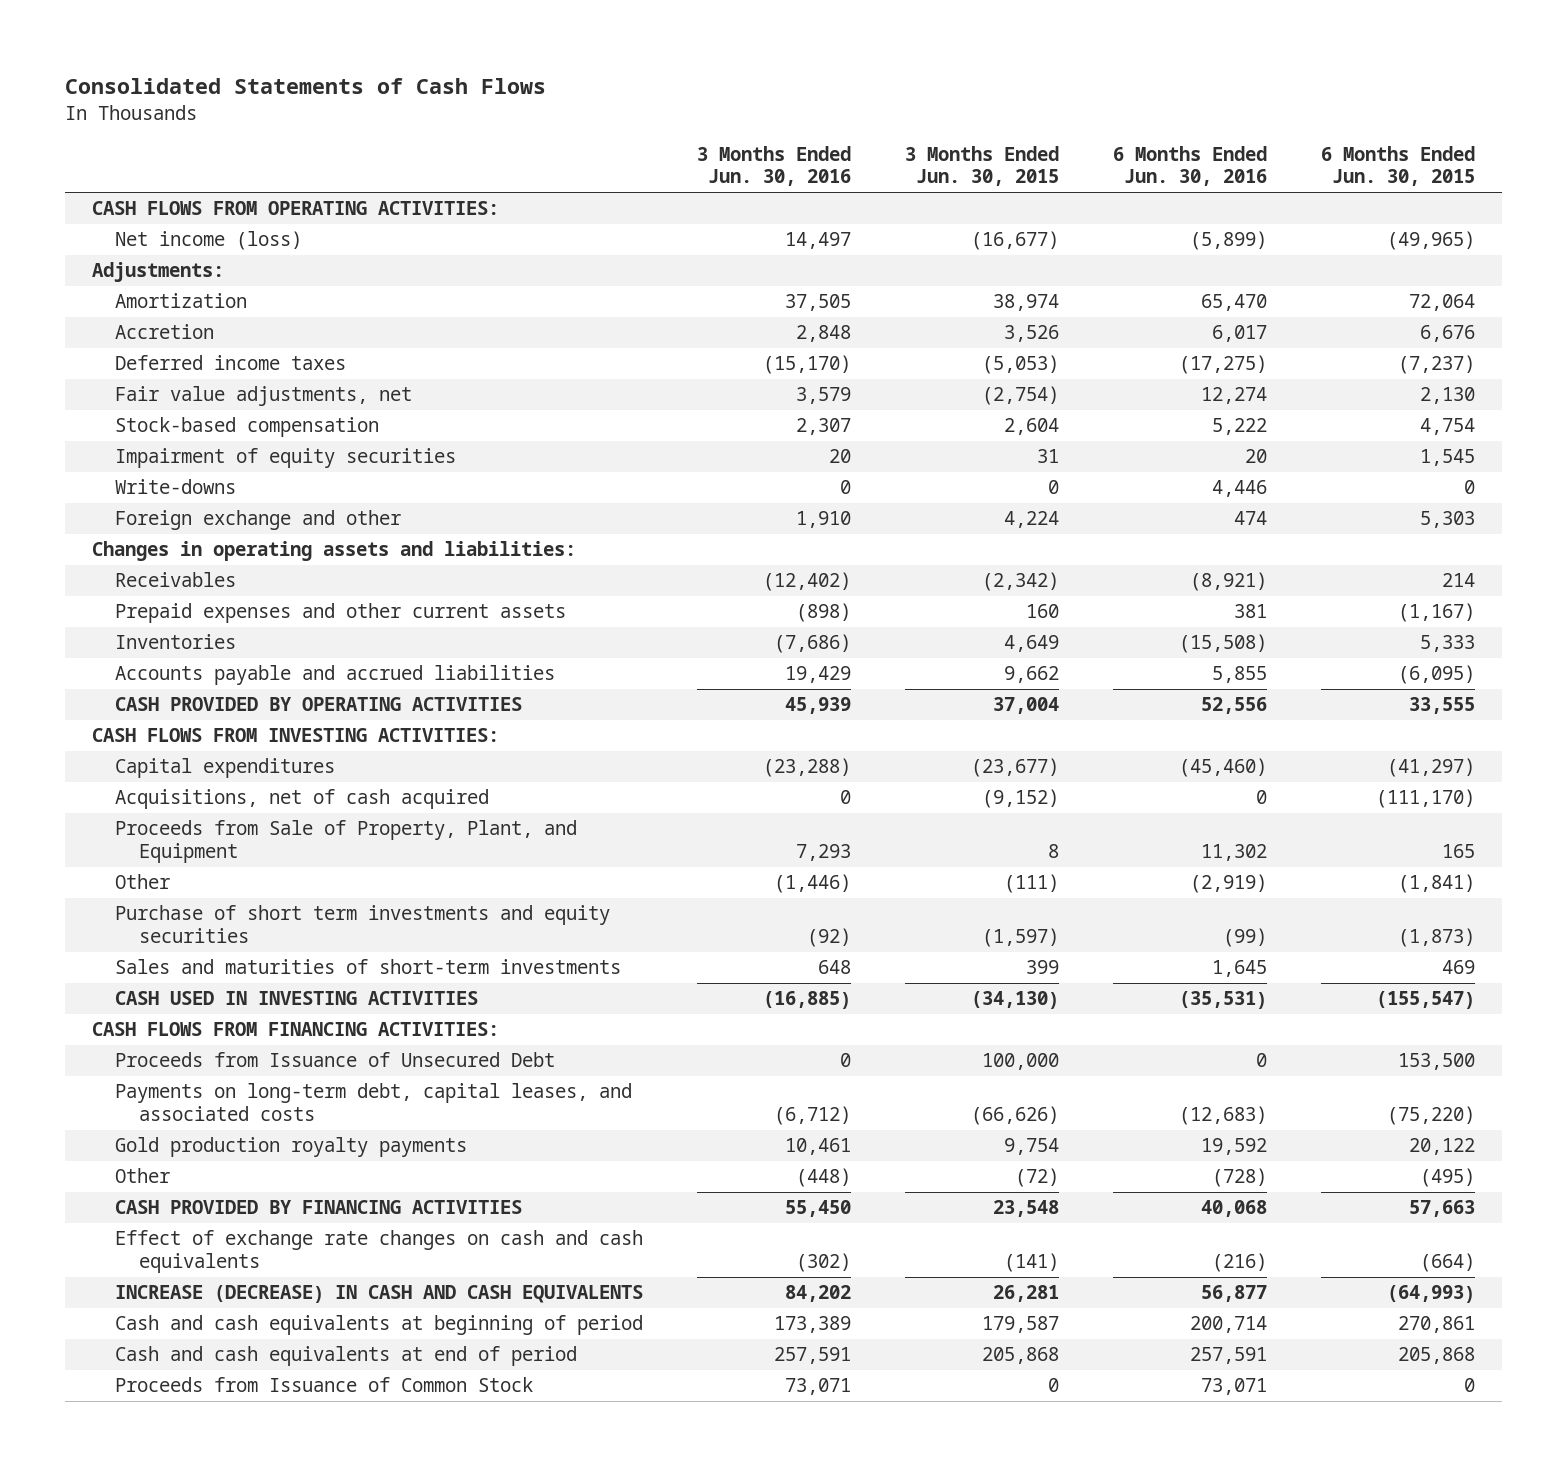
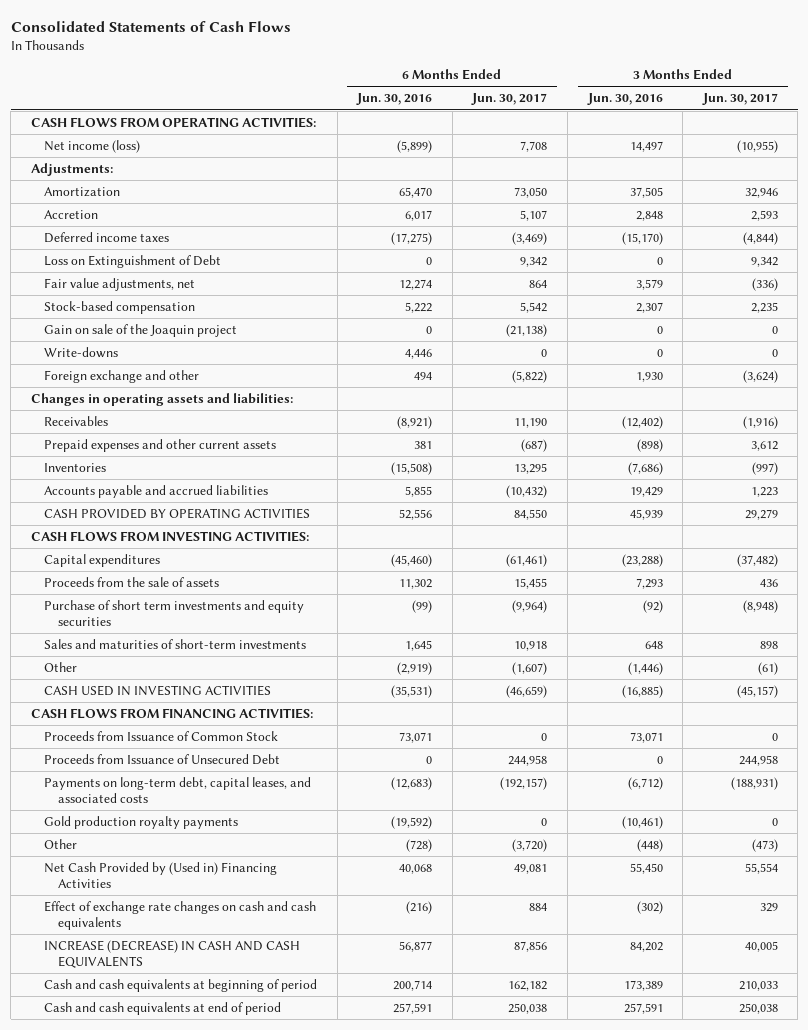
[905,146,1060,187] 3 Months Ended Jun. 30, 2015 -> none
[1321,146,1476,187] 6 Months Ended Jun. 30, 2015 -> none
none -> [471,93,548,106] Jun. 30, 2017
none -> [701,93,778,106] Jun. 30, 2017
none -> [44,254,222,268] Loss on Extinguishment of Debt
[115,448,457,469] Impairment of equity securities -> none
none -> [44,323,238,337] Gain on sale of the Joaquin project
[796,511,852,529] 1,910 -> [635,371,663,382] 1,930
[1234,511,1268,526] 474 -> [414,371,433,380] 494
[115,789,490,810] Acquisitions, net of cash acquired -> none
[115,820,578,863] Proceeds from Sale of Property, Plant, and Equipment -> [44,576,220,587] Proceeds from the sale of assets
[115,874,171,890] Other -> [44,661,78,672] Other
[115,1377,534,1393] Proceeds from Issuance of Common Stock -> [44,730,279,741] Proceeds from Issuance of Common Stock
[785,1138,852,1156] 10,461 -> [621,815,663,829] (10,461)
[1201,1138,1268,1156] 19,592 -> [391,815,433,829] (19,592)
[115,1200,523,1215] CASH PROVIDED BY FINANCING ACTIVITIES -> [44,861,278,888] Net Cash Provided by (Used in) Financing Activities

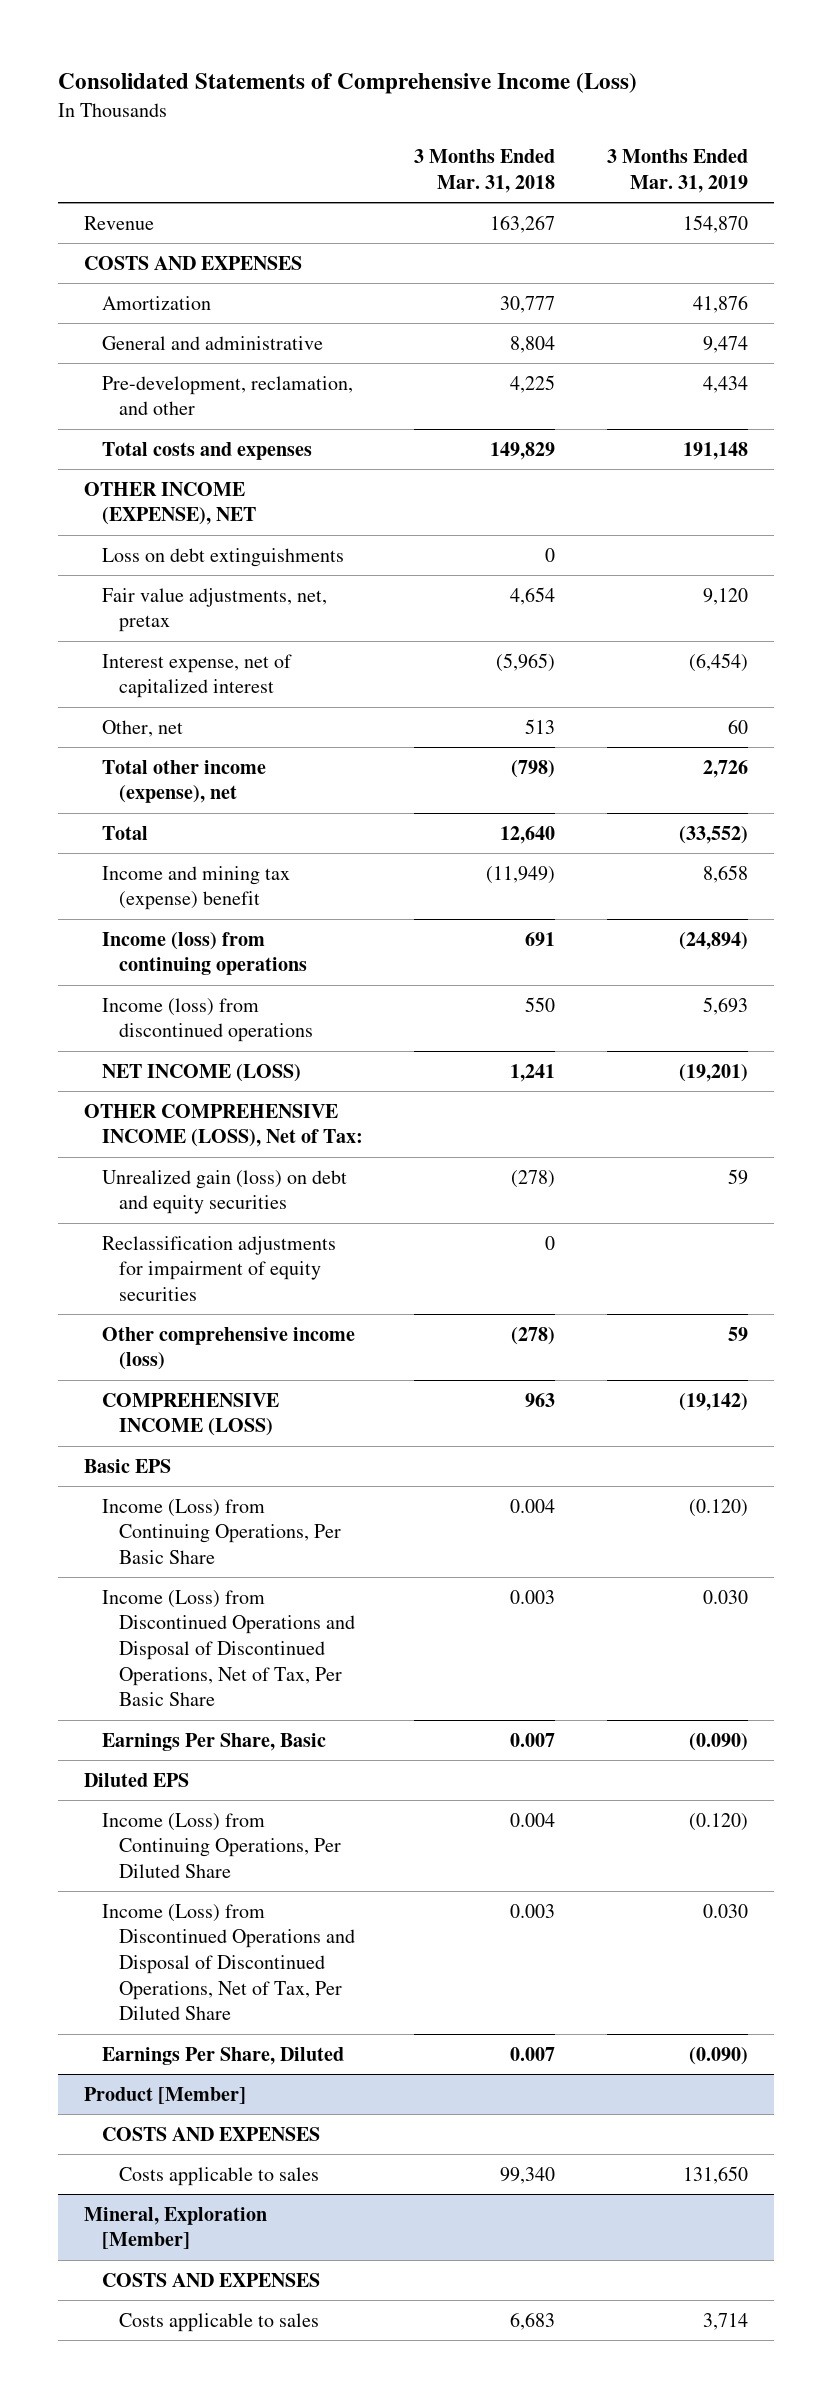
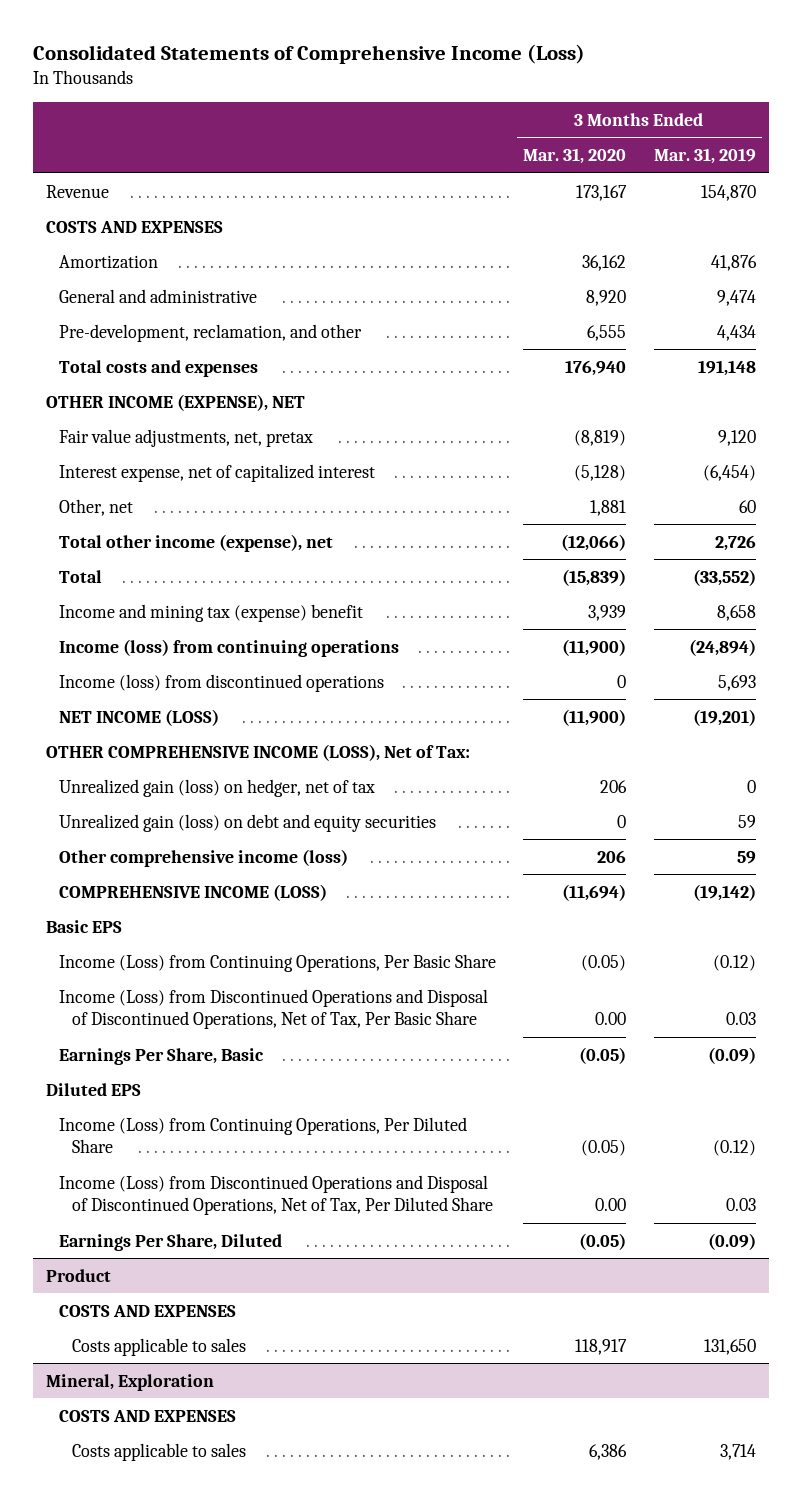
[414,149,556,194] 3 Months Ended Mar. 31, 2018 -> none
none -> [523,148,627,165] Mar. 31, 2020
[101,547,344,567] Loss on debt extinguishments -> none
none -> [59,778,376,797] Unrealized gain (loss) on hedger, net of tax
[101,1235,336,1301] Reclassification adjustments for impairment of equity securities -> none
[689,1498,749,1517] (0.120) -> [712,954,756,971] (0.12)
[703,1589,749,1604] 0.030 -> [725,1011,756,1025] 0.03
[689,1732,749,1751] (0.090) -> [707,1046,756,1064] (0.09)
[689,1812,749,1831] (0.120) -> [712,1139,756,1156] (0.12)
[703,1903,749,1918] 0.030 -> [725,1197,756,1211] 0.03
[689,2046,749,2065] (0.090) -> [707,1232,756,1250] (0.09)
[84,2086,247,2104] Product [Member] -> [46,1268,112,1282] Product
[84,2206,268,2250] Mineral, Exploration [Member] -> [46,1373,215,1391] Mineral, Exploration

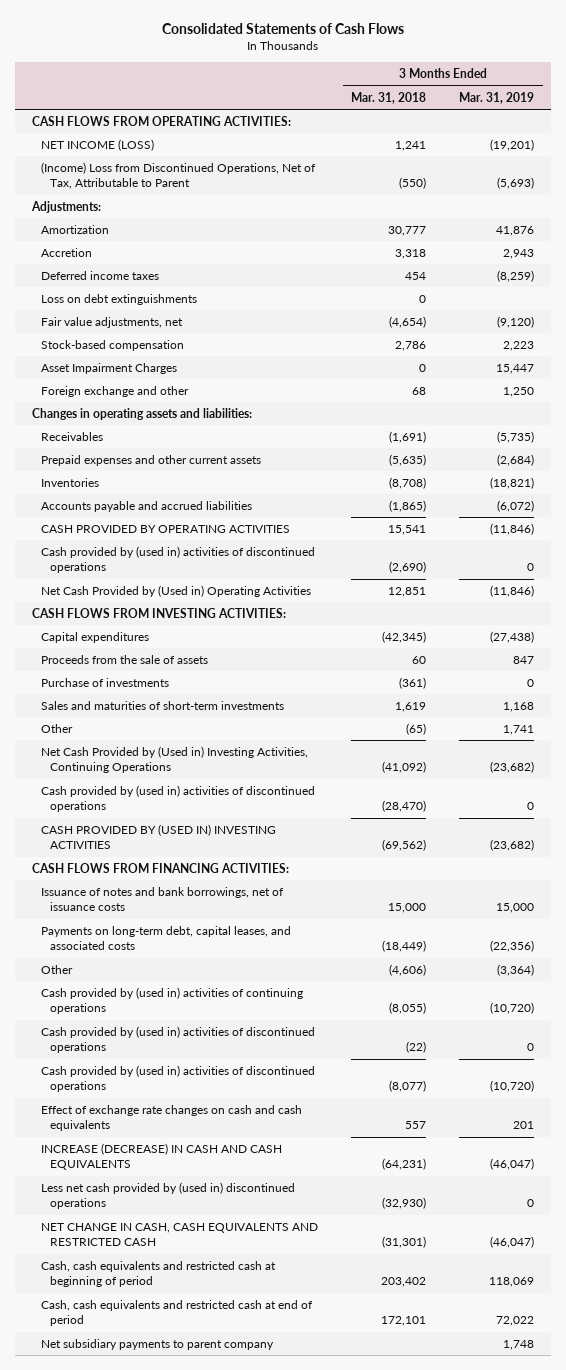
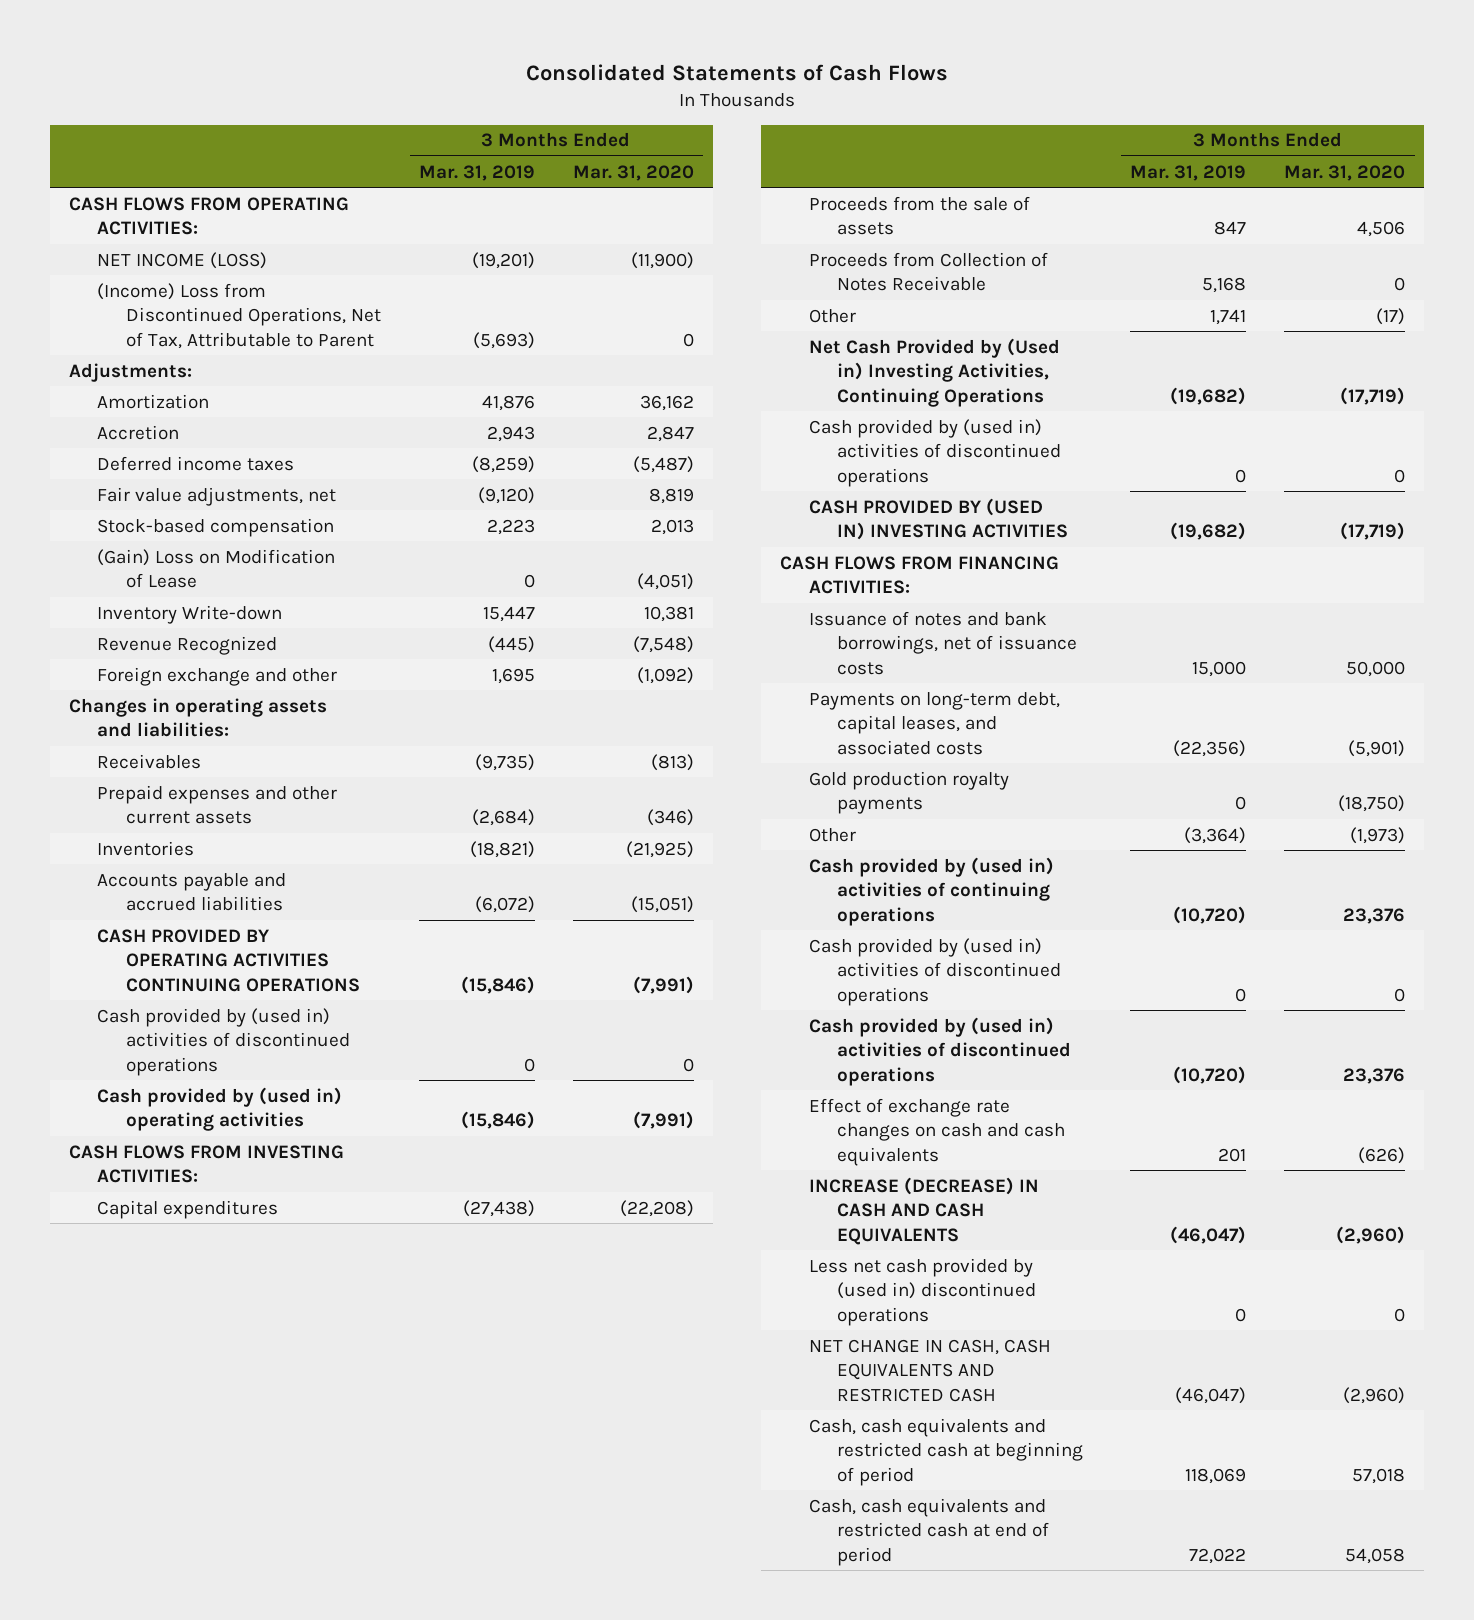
[351,91,427,104] Mar. 31, 2018 -> none
none -> [572,164,694,181] Mar. 31, 2020
[41,294,198,306] Loss on debt extinguishments -> none
none -> [97,548,336,589] (Gain) Loss on Modification of Lease
[41,363,178,375] Asset Impairment Charges -> [97,604,283,624] Inventory Write-down
none -> [97,635,278,655] Revenue Recognized
[503,387,535,398] 1,250 -> [492,667,536,684] 1,695
[497,431,535,444] (5,735) -> [475,753,536,771] (9,735)
[41,525,291,534] CASH PROVIDED BY OPERATING ACTIVITIES -> [97,928,361,992] CASH PROVIDED BY OPERATING ACTIVITIES CONTINUING OPERATIONS
[490,523,535,536] (11,846) -> [461,975,536,994] (15,846)
[41,585,312,598] Net Cash Provided by (Used in) Operating Activities -> [97,1086,343,1132] Cash provided by (used in) operating activities
[490,585,535,598] (11,846) -> [461,1111,536,1130] (15,846)
[41,678,170,688] Purchase of investments -> none
[41,701,285,711] Sales and maturities of short-term investments -> none
none -> [808,251,1048,292] Proceeds from Collection of Notes Receivable
[490,761,535,774] (23,682) -> [1170,386,1247,405] (19,682)
[490,839,535,852] (23,682) -> [1170,522,1247,541] (19,682)
none -> [808,770,1009,815] Gold production royalty payments
[41,1339,275,1351] Net subsidiary payments to parent company -> none

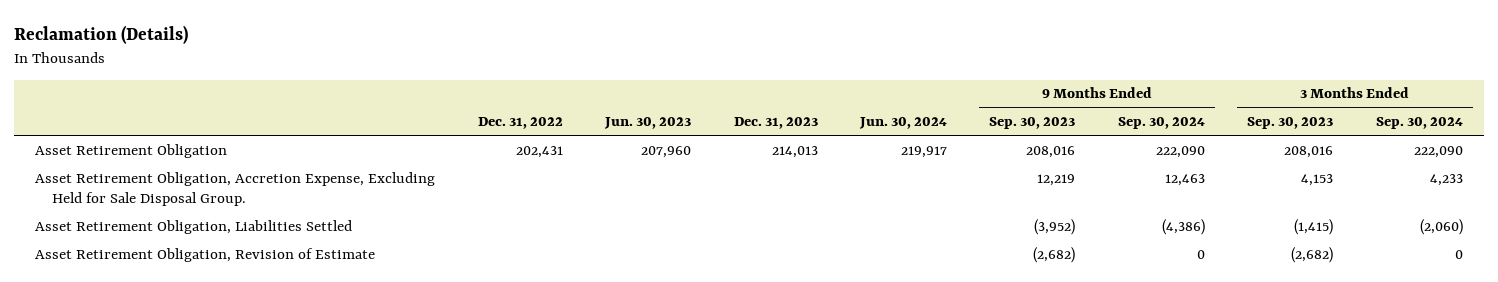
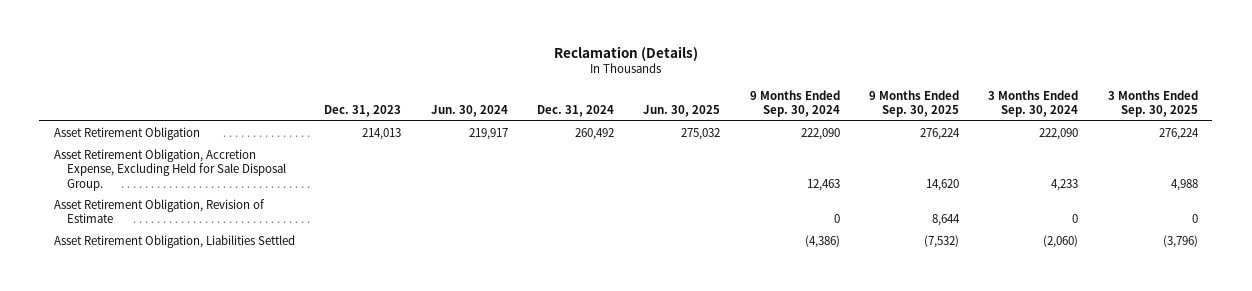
[477,117,563,130] Dec. 31, 2022 -> none
[604,117,692,130] Jun. 30, 2023 -> none
[989,117,1076,130] Sep. 30, 2023 -> none
[1247,117,1334,130] Sep. 30, 2023 -> none
none -> [537,105,615,118] Dec. 31, 2024
none -> [643,105,721,118] Jun. 30, 2025
none -> [869,90,960,118] 9 Months Ended Sep. 30, 2025
none -> [1107,90,1198,118] 3 Months Ended Sep. 30, 2025
[35,219,353,234] Asset Retirement Obligation, Liabilities Settled -> [54,235,296,249] Asset Retirement Obligation, Liabilities Settled

